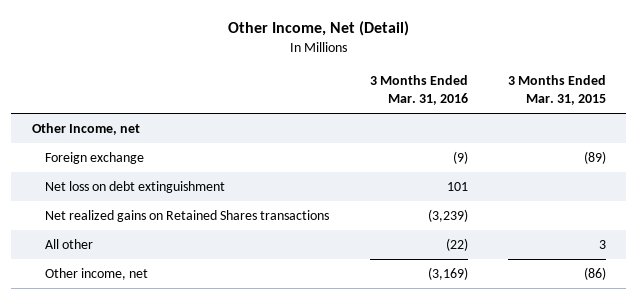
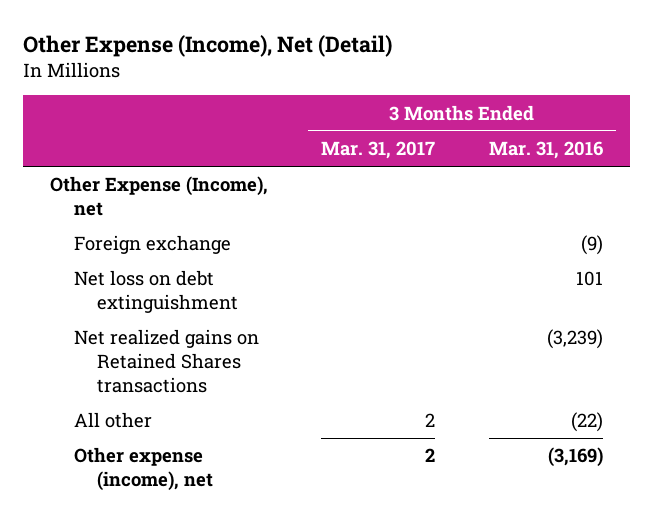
[227,21,409,37] Other Income, Net (Detail) -> [23,34,393,57] Other Expense (Income), Net (Detail)
[508,75,607,106] 3 Months Ended Mar. 31, 2015 -> none
none -> [321,141,436,160] Mar. 31, 2017
[31,123,140,136] Other Income, net -> [49,176,268,217] Other Expense (Income), net
[44,268,148,281] Other income, net -> [73,447,214,492] Other expense (income), net

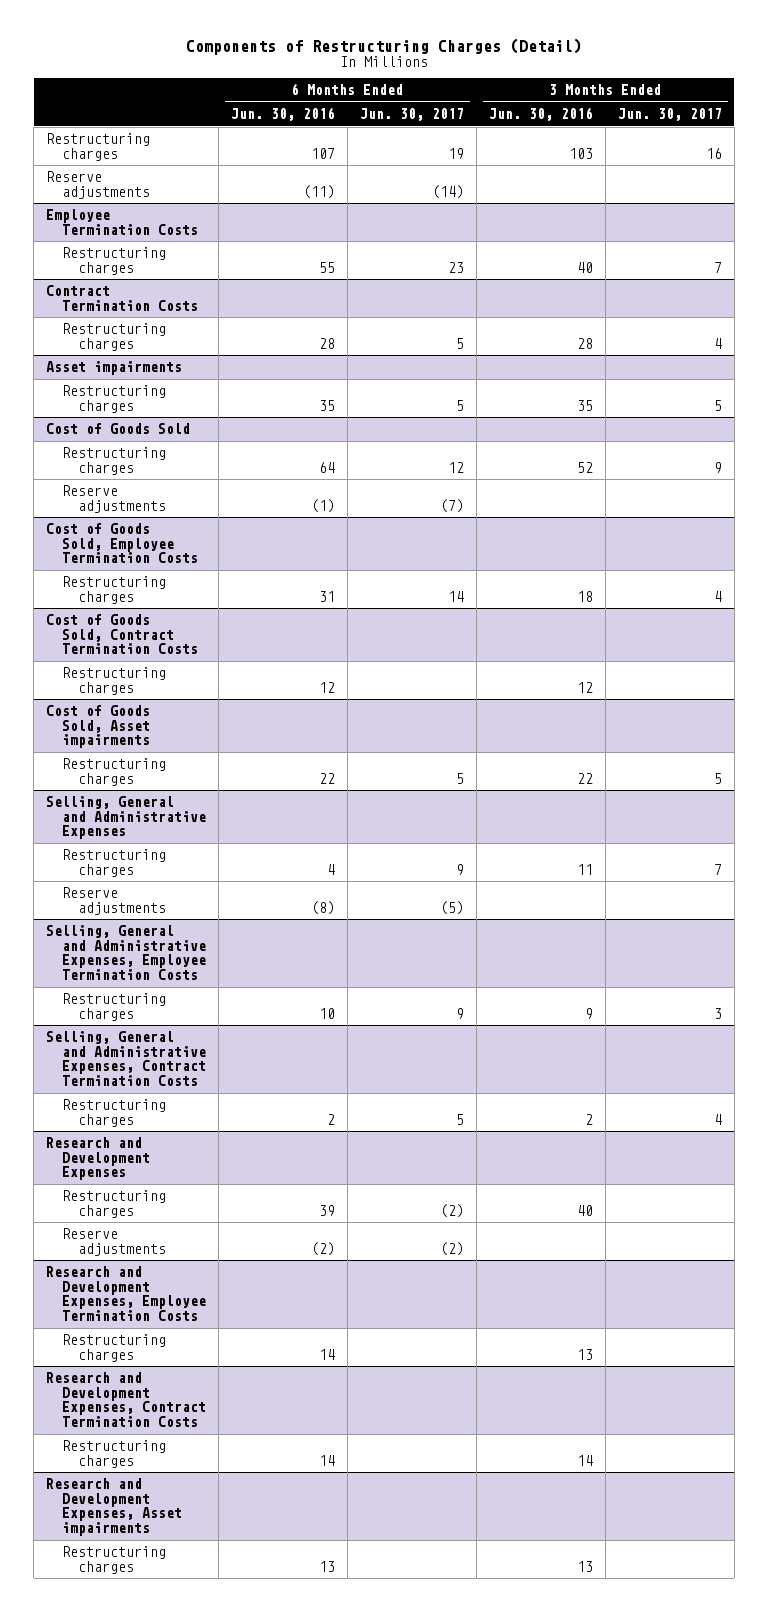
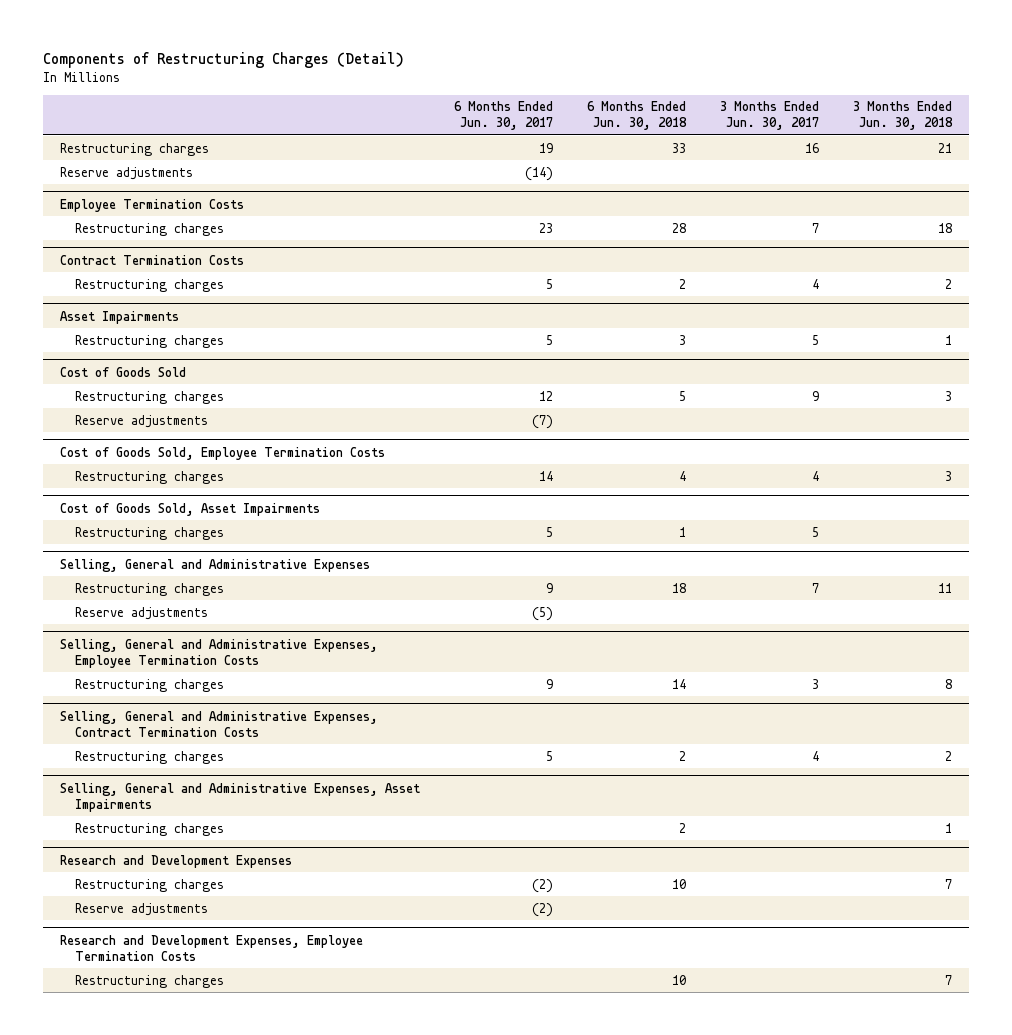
[230,107,335,122] Jun. 30, 2016 -> none
[488,107,593,122] Jun. 30, 2016 -> none
none -> [587,101,688,131] 6 Months Ended Jun. 30, 2018
none -> [852,101,953,131] 3 Months Ended Jun. 30, 2018
[46,361,183,376] Asset impairments -> [60,310,180,324] Asset Impairments
[46,614,198,655] Cost of Goods Sold, Contract Termination Costs -> none
[61,667,166,695] Restructuring charges -> none
[46,705,151,749] Cost of Goods Sold, Asset impairments -> [60,502,321,516] Cost of Goods Sold, Asset Impairments
none -> [60,782,421,812] Selling, General and Administrative Expenses, Asset Impairments
none -> [74,822,224,836] Restructuring charges
[46,1372,206,1428] Research and Development Expenses, Contract Termination Costs -> none
[61,1440,166,1468] Restructuring charges -> none
[46,1478,182,1537] Research and Development Expenses, Asset impairments -> none
[61,1546,166,1574] Restructuring charges -> none

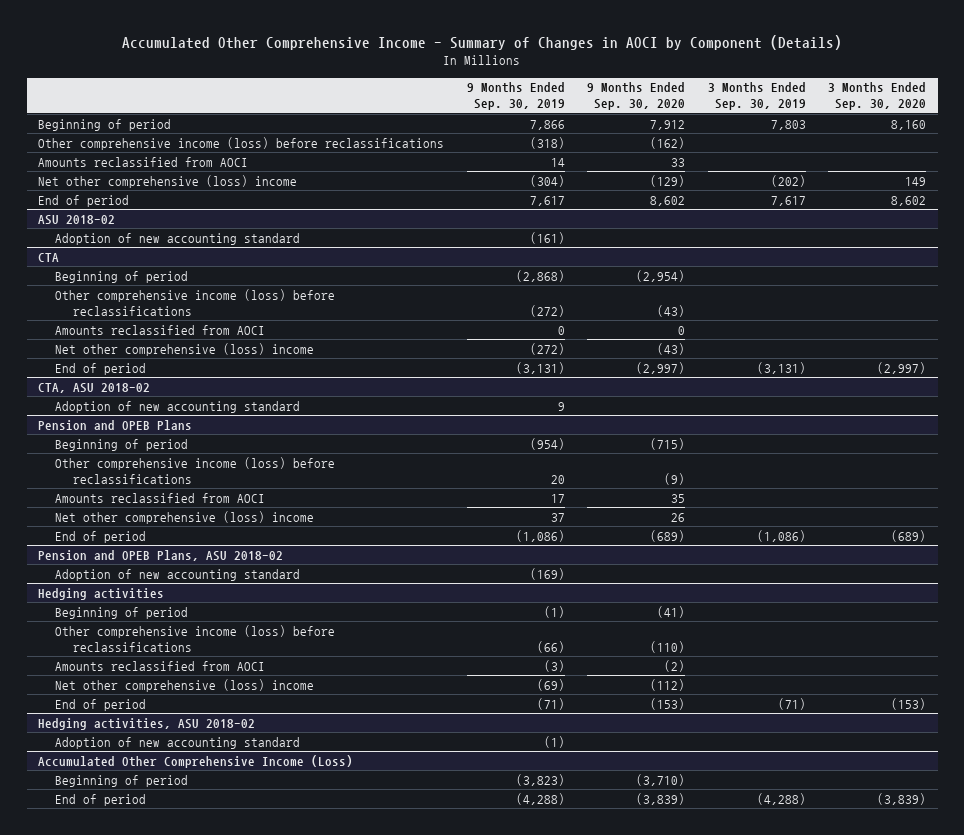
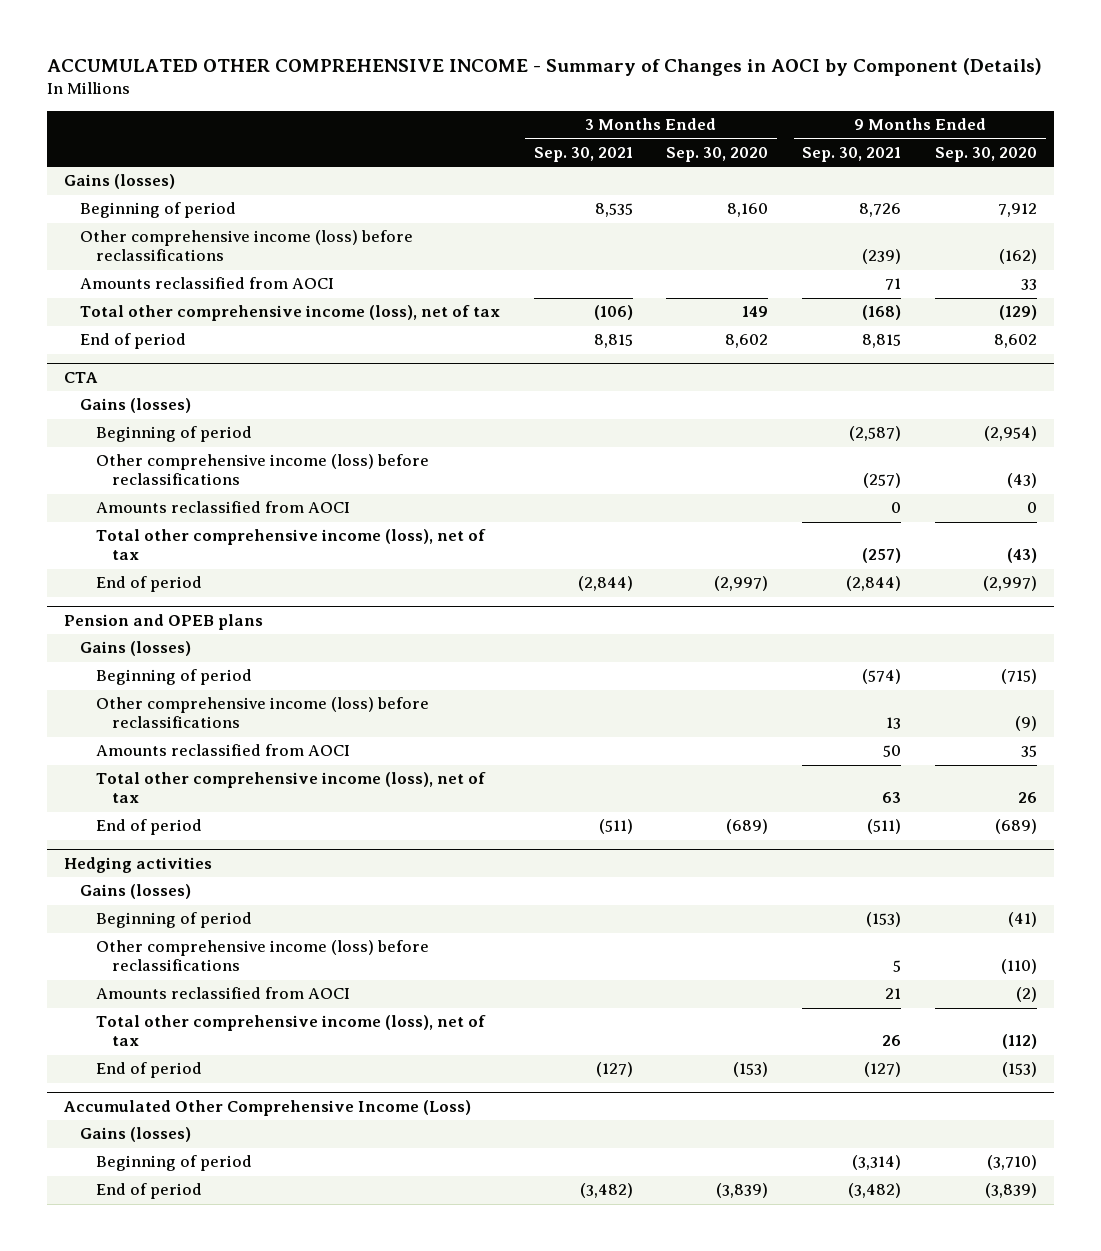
[122,34,843,50] Accumulated Other Comprehensive Income - Summary of Changes in AOCI by Component (Details) -> [47,58,1043,77] ACCUMULATED OTHER COMPREHENSIVE INCOME - Summary of Changes in AOCI by Component (Details)
[466,82,565,111] 9 Months Ended Sep. 30, 2019 -> none
[707,82,806,111] 3 Months Ended Sep. 30, 2019 -> none
none -> [533,146,633,162] Sep. 30, 2021
none -> [802,146,902,162] Sep. 30, 2021
none -> [63,174,175,190] Gains (losses)
[37,174,297,188] Net other comprehensive (loss) income -> [79,305,500,322] Total other comprehensive income (loss), net of tax
[37,214,115,225] ASU 2018-02 -> none
[55,232,301,245] Adoption of new accounting standard -> none
none -> [79,398,191,414] Gains (losses)
[55,342,315,356] Net other comprehensive (loss) income -> [95,529,486,561] Total other comprehensive income (loss), net of tax
[37,382,150,393] CTA, ASU 2018-02 -> none
[55,400,301,413] Adoption of new accounting standard -> none
[37,419,192,430] Pension and OPEB Plans -> [63,613,263,630] Pension and OPEB plans
none -> [79,641,191,657] Gains (losses)
[55,510,315,524] Net other comprehensive (loss) income -> [95,772,486,804] Total other comprehensive income (loss), net of tax
[37,549,283,561] Pension and OPEB Plans, ASU 2018-02 -> none
[55,568,301,581] Adoption of new accounting standard -> none
none -> [79,884,191,900] Gains (losses)
[55,678,315,692] Net other comprehensive (loss) income -> [95,1015,486,1047] Total other comprehensive income (loss), net of tax
[37,717,255,730] Hedging activities, ASU 2018-02 -> none
[55,736,301,749] Adoption of new accounting standard -> none
none -> [79,1127,191,1143] Gains (losses)

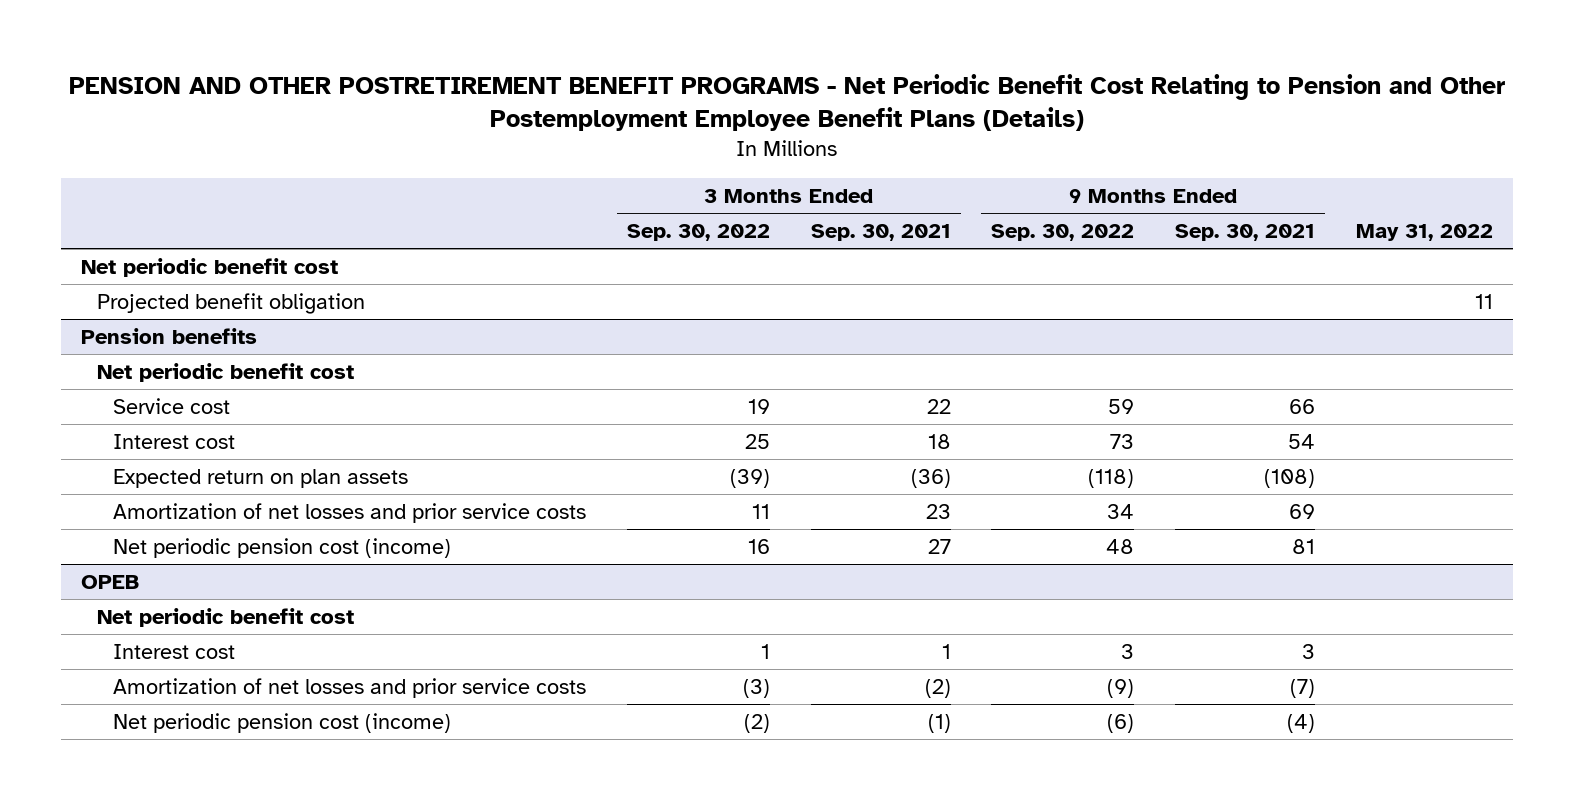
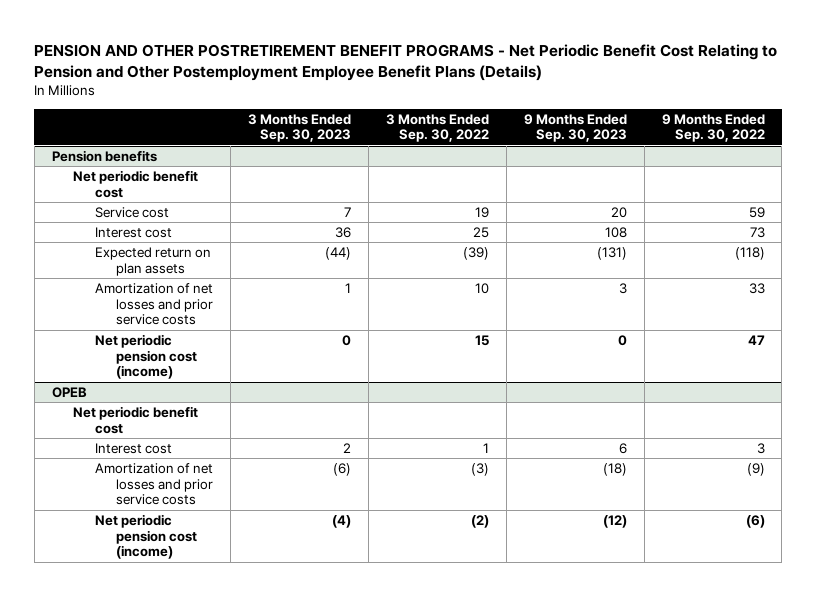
[810,224,951,242] Sep. 30, 2021 -> none
[1174,224,1315,242] Sep. 30, 2021 -> none
[1355,224,1493,242] May 31, 2022 -> none
none -> [248,113,352,143] 3 Months Ended Sep. 30, 2023
none -> [523,113,627,143] 9 Months Ended Sep. 30, 2023
[81,257,339,277] Net periodic benefit cost -> none
[97,292,366,314] Projected benefit obligation -> none
[751,503,770,519] 11 -> [474,282,489,294] 10
[1107,503,1135,519] 34 -> [748,282,765,294] 33
[747,538,770,554] 16 -> [474,334,489,346] 15
[1106,538,1135,554] 48 -> [747,334,765,345] 47

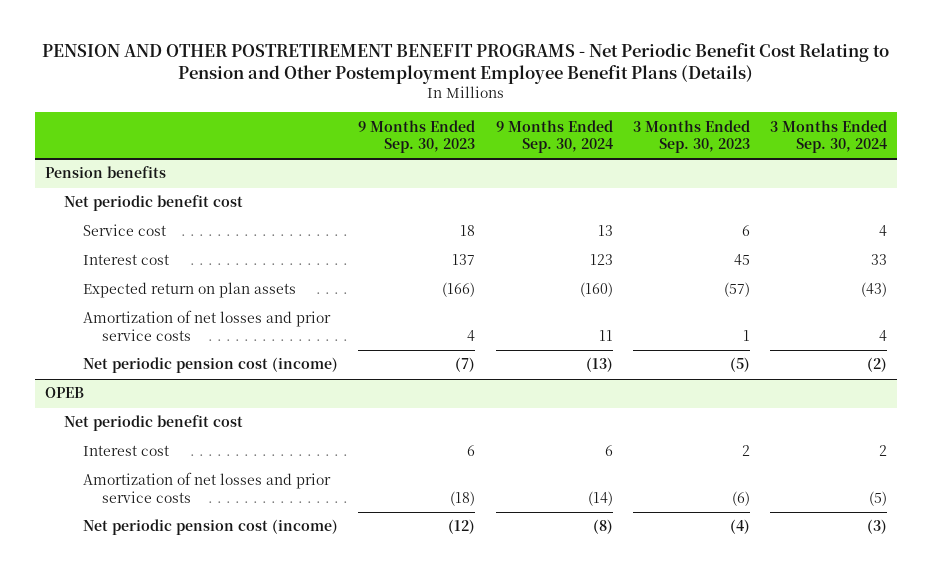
[385,113,489,143] 3 Months Ended Sep. 30, 2022 -> none
[661,113,765,143] 9 Months Ended Sep. 30, 2022 -> none
none -> [495,119,613,154] 9 Months Ended Sep. 30, 2024
none -> [770,119,888,154] 3 Months Ended Sep. 30, 2024
[344,206,352,217] 7 -> [741,225,750,237] 6
[610,206,627,218] 20 -> [460,225,476,237] 18
[335,226,352,238] 36 -> [733,254,750,266] 45
[604,226,627,238] 108 -> [452,254,476,266] 137
[325,246,352,260] (44) -> [723,282,750,298] (57)
[596,246,627,260] (131) -> [442,282,476,298] (166)
[618,282,627,294] 3 -> [467,329,476,341] 4
[342,334,352,346] 0 -> [729,357,750,373] (5)
[617,334,627,346] 0 -> [455,357,476,373] (7)

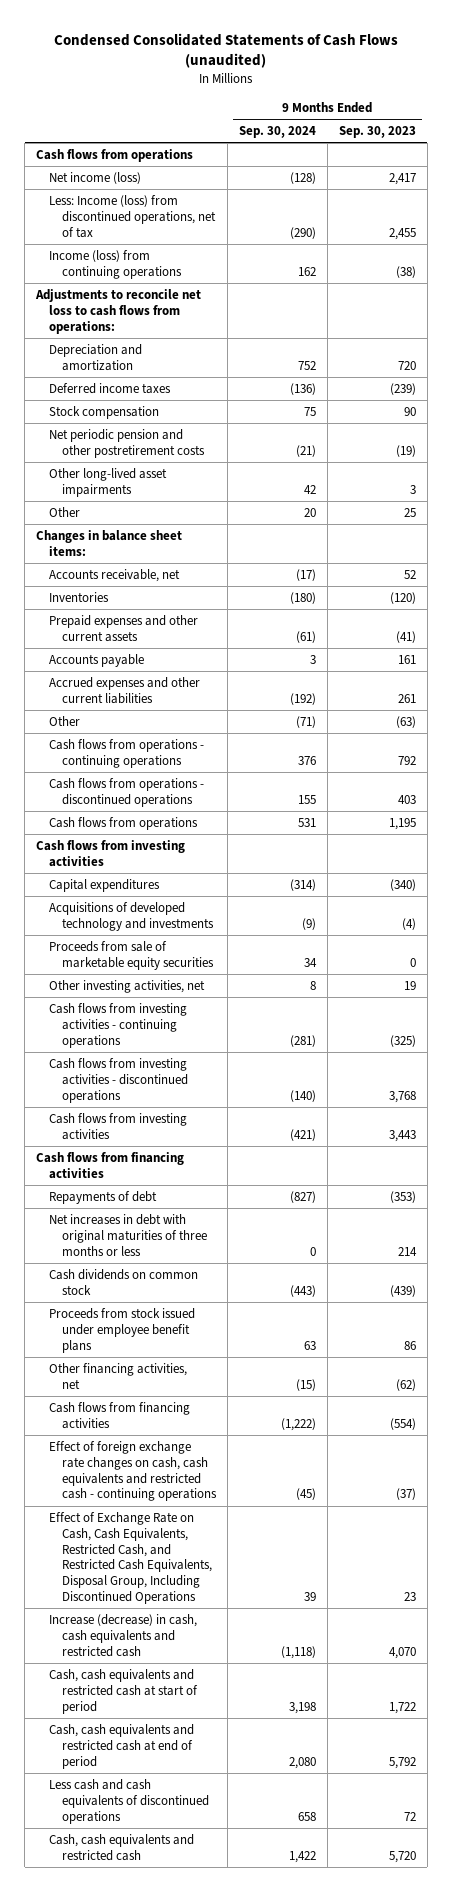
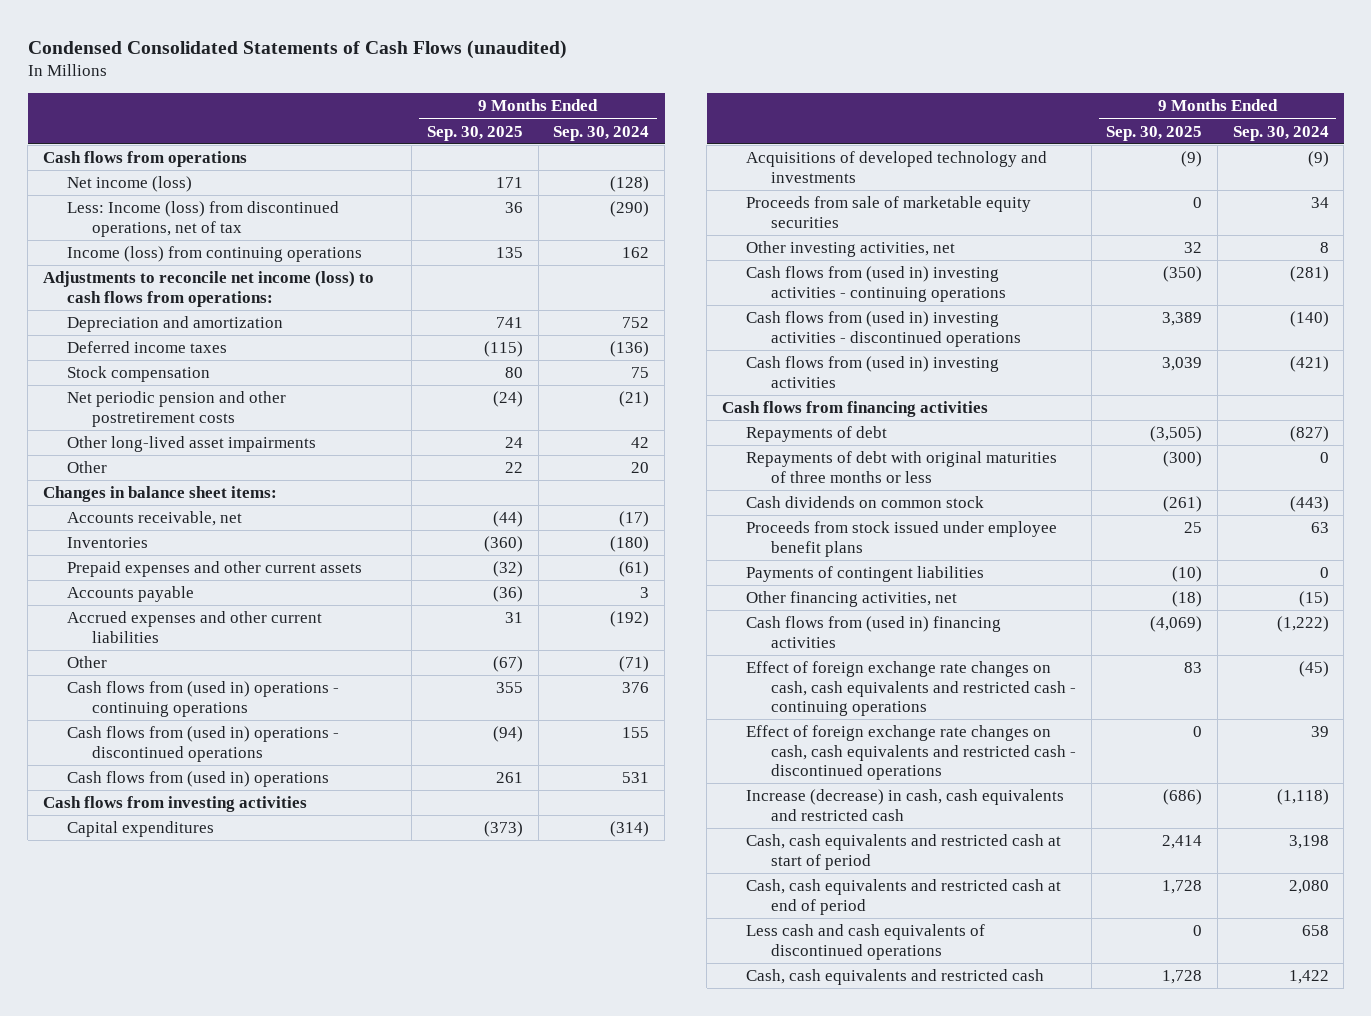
[338,126,416,139] Sep. 30, 2023 -> none
none -> [427,125,524,141] Sep. 30, 2025
[35,288,202,334] Adjustments to reconcile net loss to cash flows from operations: -> [42,271,374,307] Adjustments to reconcile net income (loss) to cash flows from operations:
[49,738,205,768] Cash flows from operations - continuing operations -> [67,681,340,717] Cash flows from (used in) operations - continuing operations
[49,777,205,807] Cash flows from operations - discontinued operations -> [67,726,340,762] Cash flows from (used in) operations - discontinued operations
[49,816,199,830] Cash flows from operations -> [67,771,330,788] Cash flows from (used in) operations
[49,1002,188,1048] Cash flows from investing activities - continuing operations -> [746,266,1006,302] Cash flows from (used in) investing activities - continuing operations
[49,1057,189,1103] Cash flows from investing activities - discontinued operations -> [746,311,1021,347] Cash flows from (used in) investing activities - discontinued operations
[49,1112,188,1140] Cash flows from investing activities -> [746,356,1000,388] Cash flows from (used in) investing activities
[49,1213,208,1256] Net increases in debt with original maturities of three months or less -> [746,451,1058,483] Repayments of debt with original maturities of three months or less
none -> [746,566,985,583] Payments of contingent liabilities
[49,1401,191,1429] Cash flows from financing activities -> [746,616,1002,648] Cash flows from (used in) financing activities
[49,1511,213,1605] Effect of Exchange Rate on Cash, Cash Equivalents, Restricted Cash, and Restricted Cash Equivalents, Disposal Group, Including Discontinued Operations -> [746,725,1076,781] Effect of foreign exchange rate changes on cash, cash equivalents and restricted cash - discontinued operations

